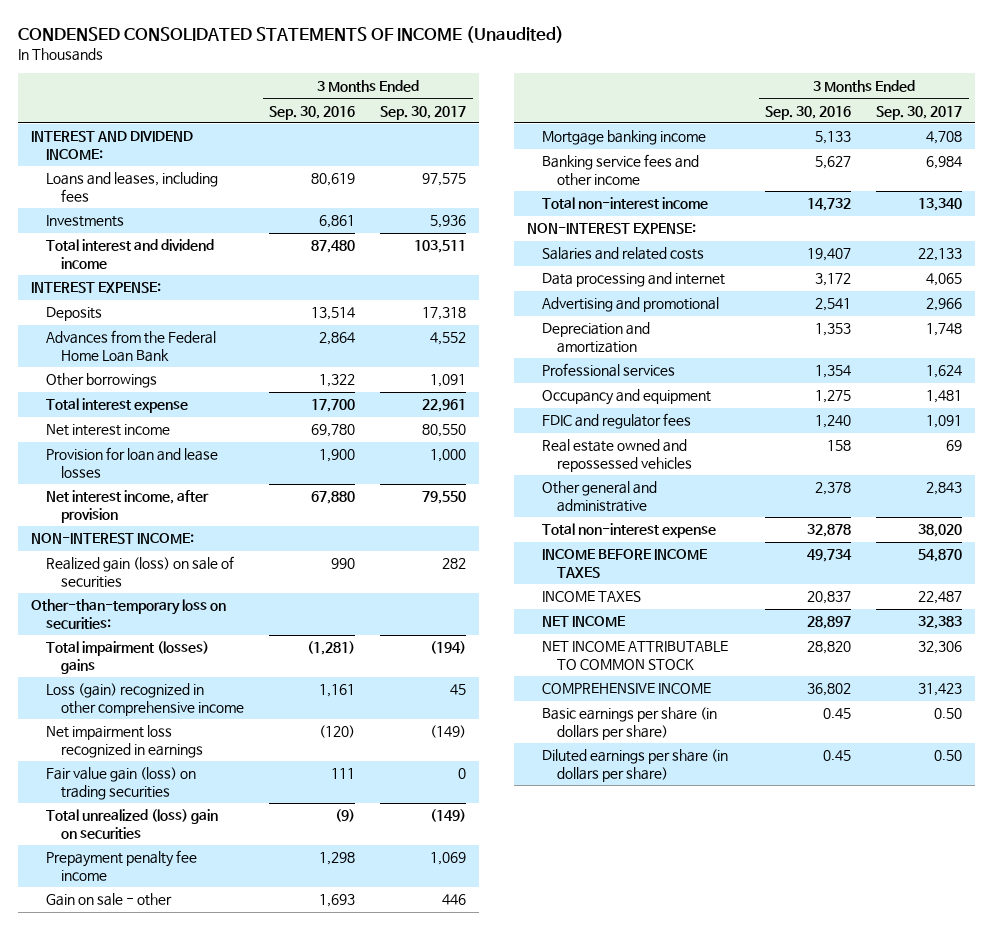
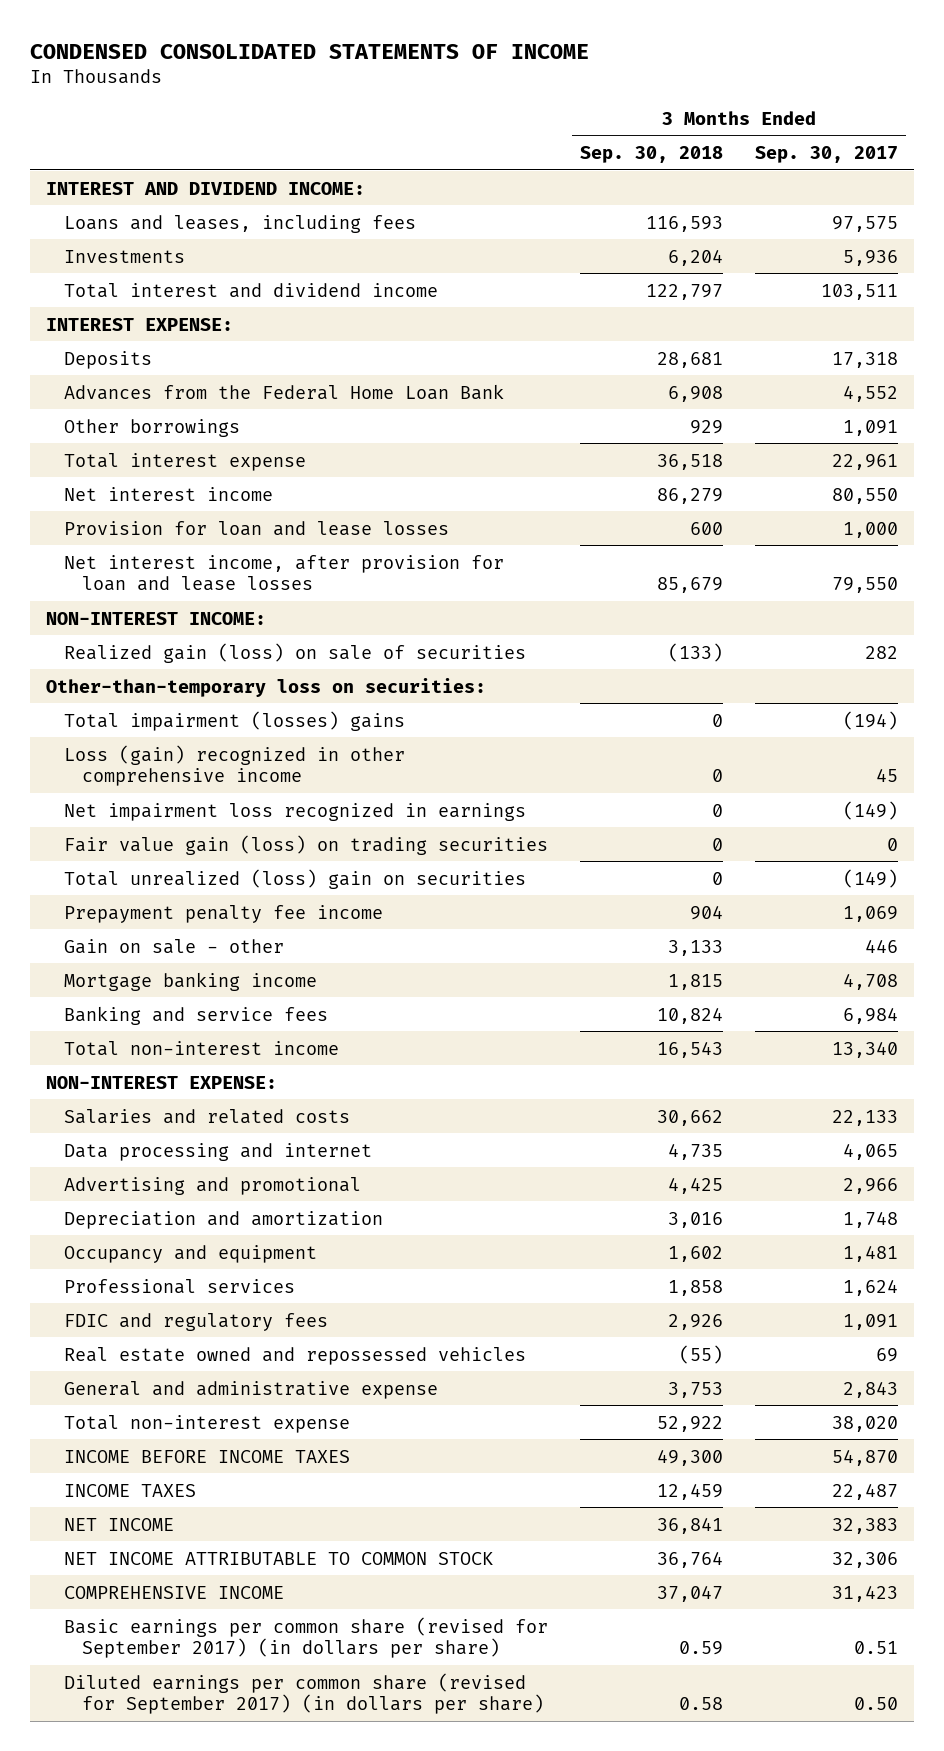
[18,26,565,44] CONDENSED CONSOLIDATED STATEMENTS OF INCOME (Unaudited) -> [30,43,590,59] CONDENSED CONSOLIDATED STATEMENTS OF INCOME
[268,105,355,120] Sep. 30, 2016 -> none
none -> [580,145,724,163] Sep. 30, 2018
[45,490,209,523] Net interest income, after provision -> [64,554,505,591] Net interest income, after provision for loan and lease losses
[541,154,699,186] Banking service fees and other income -> [64,1005,329,1025] Banking and service fees
[541,363,675,378] Professional services -> [64,1278,296,1294] Professional services
[541,413,691,430] FDIC and regulator fees -> [64,1312,329,1331] FDIC and regulatory fees
[541,481,657,512] Other general and administrative -> [64,1380,439,1399] General and administrative expense
[541,707,717,740] Basic earnings per share (in dollars per share) -> [64,1616,549,1658] Basic earnings per common share (revised for September 2017) (in dollars per share)
[934,708,963,720] 0.50 -> [854,1640,899,1654] 0.51
[541,749,728,782] Diluted earnings per share (in dollars per share) -> [64,1672,544,1714] Diluted earnings per common share (revised for September 2017) (in dollars per share)

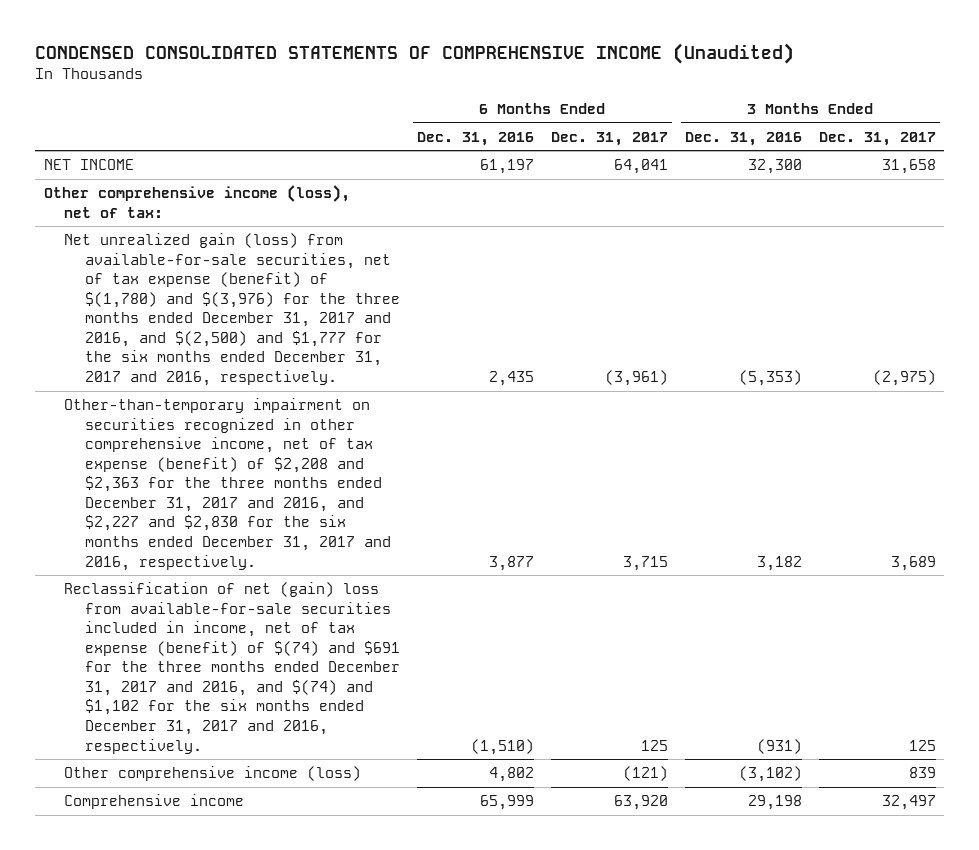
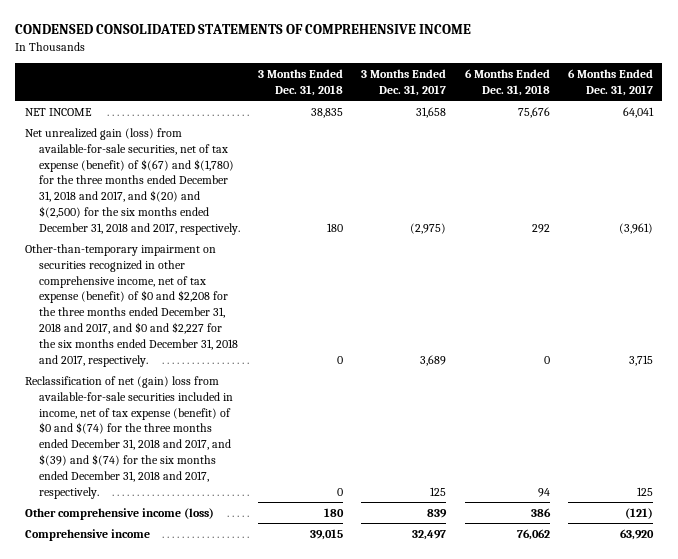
[35,42,795,64] CONDENSED CONSOLIDATED STATEMENTS OF COMPREHENSIVE INCOME (Unaudited) -> [15,24,472,35] CONDENSED CONSOLIDATED STATEMENTS OF COMPREHENSIVE INCOME
[416,131,534,146] Dec. 31, 2016 -> none
[684,131,802,146] Dec. 31, 2016 -> none
none -> [257,68,343,96] 3 Months Ended Dec. 31, 2018
none -> [464,68,550,96] 6 Months Ended Dec. 31, 2018
[43,185,350,218] Other comprehensive income (loss), net of tax: -> none
[64,233,401,387] Net unrealized gain (loss) from available-for-sale securities, net of tax expense (benefit) of $(1,780) and $(3,976) for the three months ended December 31, 2017 and 2016, and $(2,500) and $1,777 for the six months ended December 31, 2017 and 2016, respectively. -> [24,127,240,235] Net unrealized gain (loss) from available-for-sale securities, net of tax expense (benefit) of $(67) and $(1,780) for the three months ended December 31, 2018 and 2017, and $(20) and $(2,500) for the six months ended December 31, 2018 and 2017, respectively.
[64,398,392,571] Other-than-temporary impairment on securities recognized in other comprehensive income, net of tax expense (benefit) of $2,208 and $2,363 for the three months ended December 31, 2017 and 2016, and $2,227 and $2,830 for the six months ended December 31, 2017 and 2016, respectively. -> [24,243,238,367] Other-than-temporary impairment on securities recognized in other comprehensive income, net of tax expense (benefit) of $0 and $2,208 for the three months ended December 31, 2018 and 2017, and $0 and $2,227 for the six months ended December 31, 2018 and 2017, respectively.
[64,582,401,754] Reclassification of net (gain) loss from available-for-sale securities included in income, net of tax expense (benefit) of $(74) and $691 for the three months ended December 31, 2017 and 2016, and $(74) and $1,102 for the six months ended December 31, 2017 and 2016, respectively. -> [24,375,233,499] Reclassification of net (gain) loss from available-for-sale securities included in income, net of tax expense (benefit) of $0 and $(74) for the three months ended December 31, 2018 and 2017, and $(39) and $(74) for the six months ended December 31, 2018 and 2017, respectively.

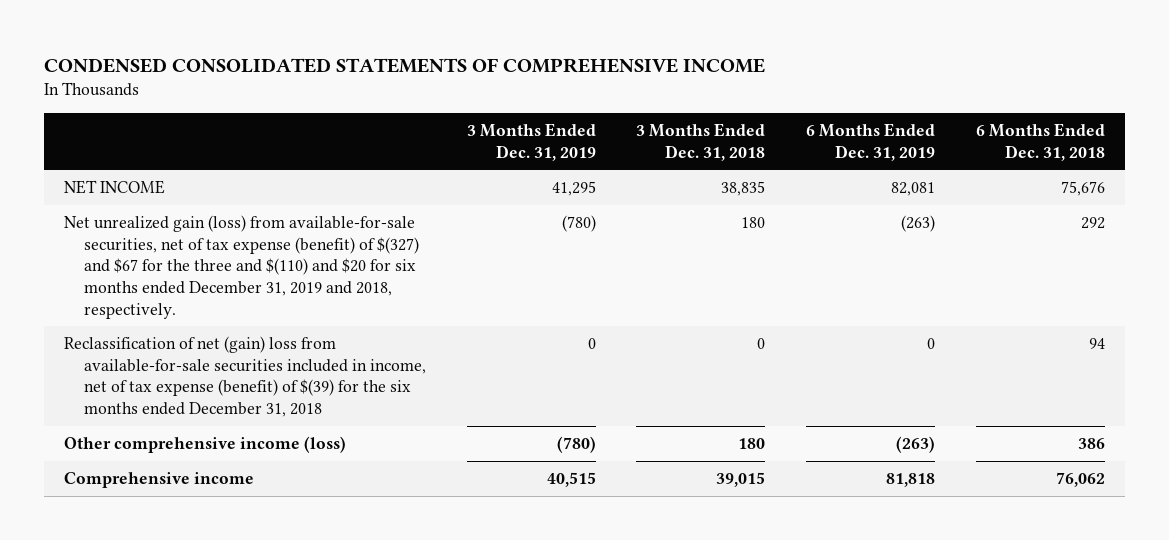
[361,68,447,96] 3 Months Ended Dec. 31, 2017 -> none
[568,68,654,96] 6 Months Ended Dec. 31, 2017 -> none
none -> [466,123,596,161] 3 Months Ended Dec. 31, 2019
none -> [806,123,936,161] 6 Months Ended Dec. 31, 2019
[24,243,238,367] Other-than-temporary impairment on securities recognized in other comprehensive income, net of tax expense (benefit) of $0 and $2,208 for the three months ended December 31, 2018 and 2017, and $0 and $2,227 for the six months ended December 31, 2018 and 2017, respectively. -> none
[24,127,240,235] Net unrealized gain (loss) from available-for-sale securities, net of tax expense (benefit) of $(67) and $(1,780) for the three months ended December 31, 2018 and 2017, and $(20) and $(2,500) for the six months ended December 31, 2018 and 2017, respectively. -> [64,215,420,319] Net unrealized gain (loss) from available-for-sale securities, net of tax expense (benefit) of $(327) and $67 for the three and $(110) and $20 for six months ended December 31, 2019 and 2018, respectively.
[24,375,233,499] Reclassification of net (gain) loss from available-for-sale securities included in income, net of tax expense (benefit) of $0 and $(74) for the three months ended December 31, 2018 and 2017, and $(39) and $(74) for the six months ended December 31, 2018 and 2017, respectively. -> [64,336,427,418] Reclassification of net (gain) loss from available-for-sale securities included in income, net of tax expense (benefit) of $(39) for the six months ended December 31, 2018

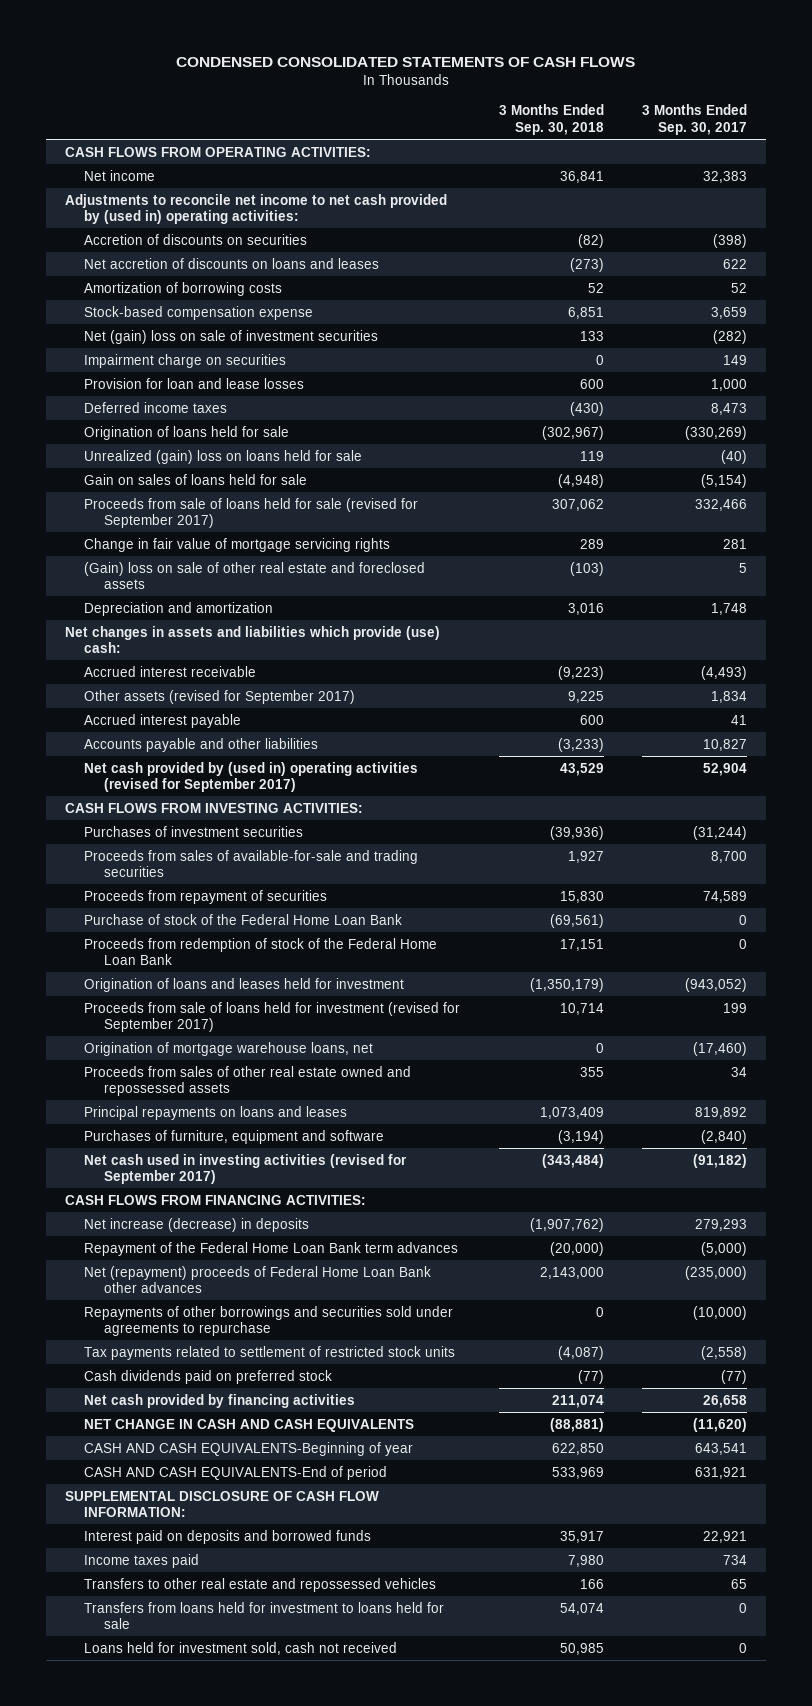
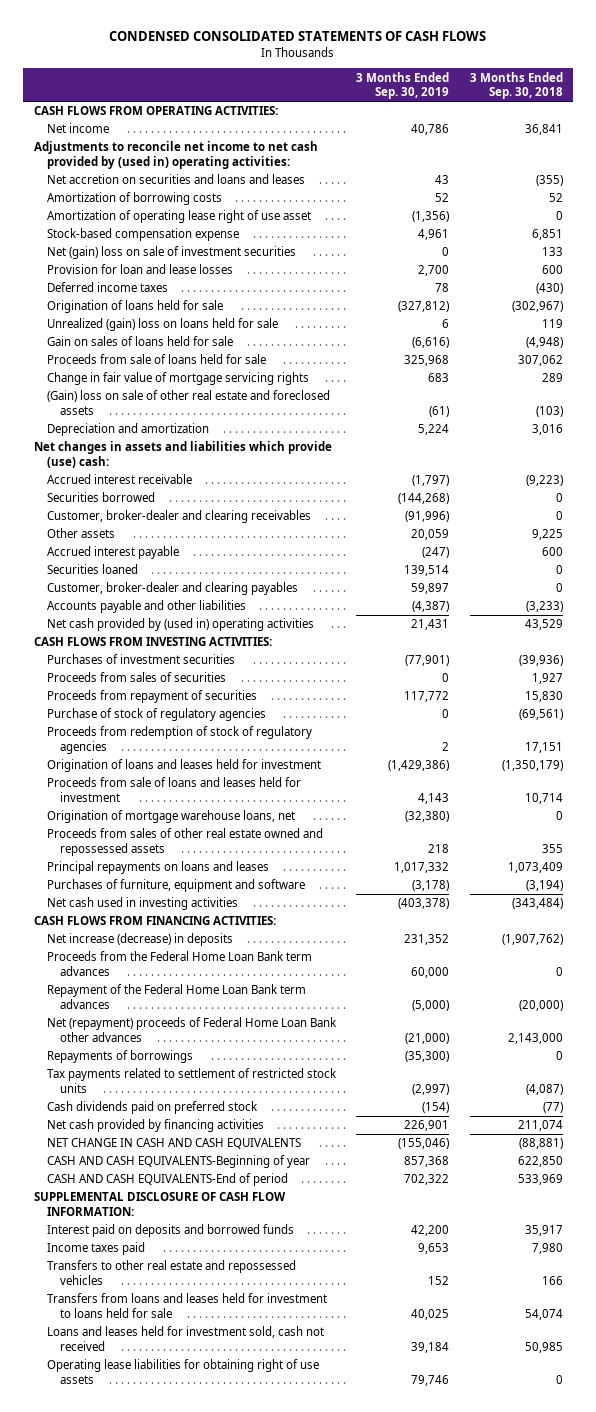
[641,104,747,135] 3 Months Ended Sep. 30, 2017 -> none
none -> [356,71,450,100] 3 Months Ended Sep. 30, 2019
[84,233,308,245] Accretion of discounts on securities -> none
[84,257,380,269] Net accretion of discounts on loans and leases -> [46,174,305,185] Net accretion on securities and loans and leases
[569,257,604,272] (273) -> [535,175,563,187] (355)
none -> [46,210,311,224] Amortization of operating lease right of use asset
[84,353,287,368] Impairment charge on securities -> none
[84,497,419,529] Proceeds from sale of loans held for sale (revised for September 2017) -> [46,354,266,365] Proceeds from sale of loans held for sale
none -> [46,492,155,503] Securities borrowed
none -> [46,510,311,524] Customer, broker-dealer and clearing receivables
[84,689,356,704] Other assets (revised for September 2017) -> [46,528,115,539] Other assets
none -> [46,564,138,575] Securities loaned
none -> [46,582,298,596] Customer, broker-dealer and clearing payables
[84,761,419,793] Net cash provided by (used in) operating activities (revised for September 2017) -> [46,618,314,632] Net cash provided by (used in) operating activities
[84,849,419,878] Proceeds from sales of available-for-sale and trading securities -> [46,672,226,683] Proceeds from sales of securities
[84,913,403,925] Purchase of stock of the Federal Home Loan Bank -> [46,708,266,722] Purchase of stock of regulatory agencies
[84,937,438,966] Proceeds from redemption of stock of the Federal Home Loan Bank -> [46,726,312,755] Proceeds from redemption of stock of regulatory agencies
[84,1001,461,1033] Proceeds from sale of loans held for investment (revised for September 2017) -> [46,777,301,803] Proceeds from sale of loans and leases held for investment
[84,1153,408,1185] Net cash used in investing activities (revised for September 2017) -> [46,897,238,911] Net cash used in investing activities
none -> [46,951,312,977] Proceeds from the Federal Home Loan Bank term advances
[84,1305,454,1337] Repayments of other borrowings and securities sold under agreements to repurchase -> [46,1050,193,1064] Repayments of borrowings
[84,1601,445,1630] Transfers from loans held for investment to loans held for sale -> [46,1293,327,1319] Transfers from loans and leases held for investment to loans held for sale
[84,1641,398,1655] Loans held for investment sold, cash not received -> [46,1326,324,1352] Loans and leases held for investment sold, cash not received
none -> [46,1359,319,1385] Operating lease liabilities for obtaining right of use assets

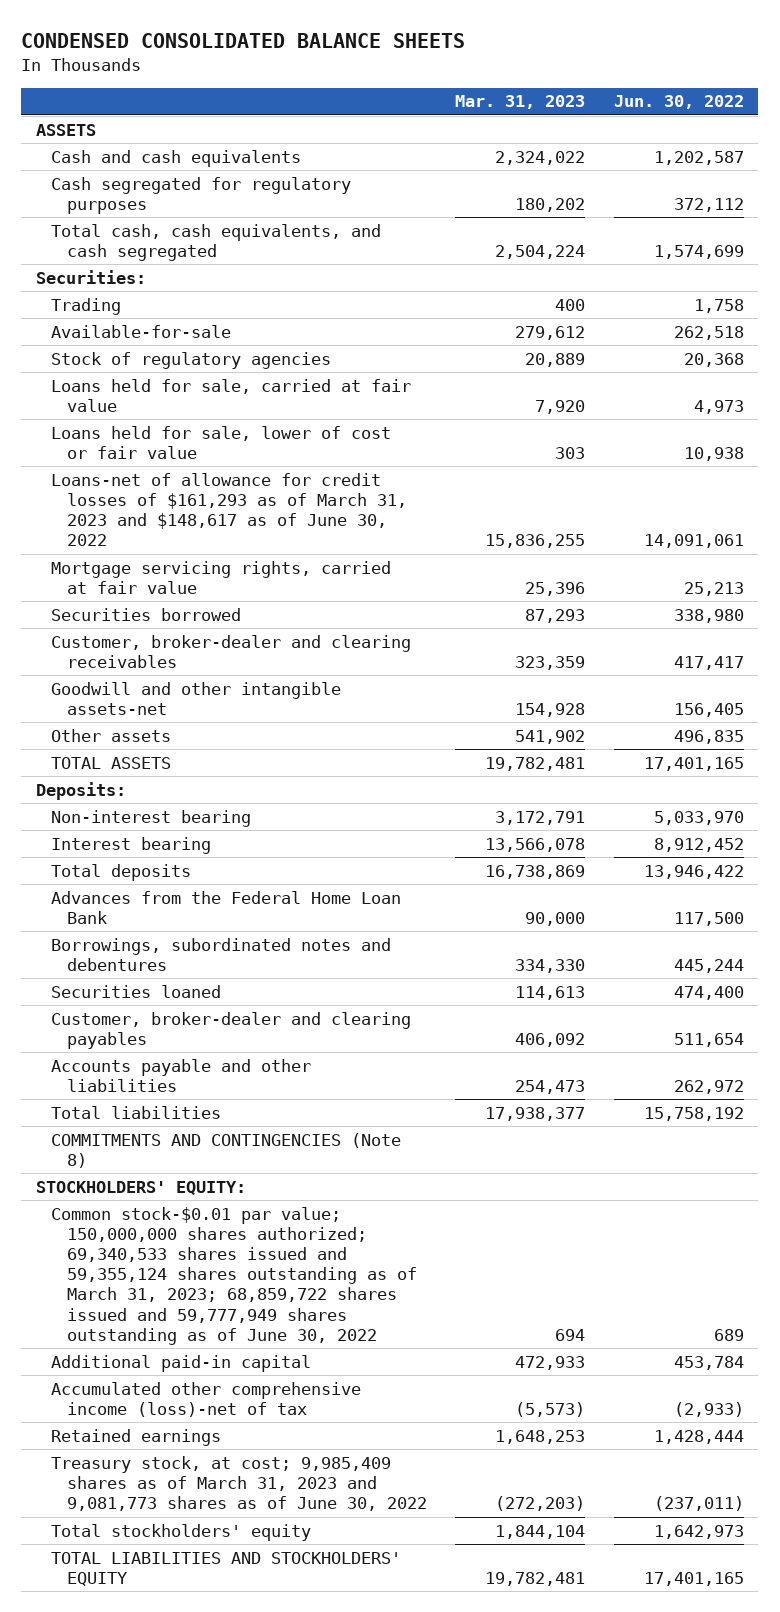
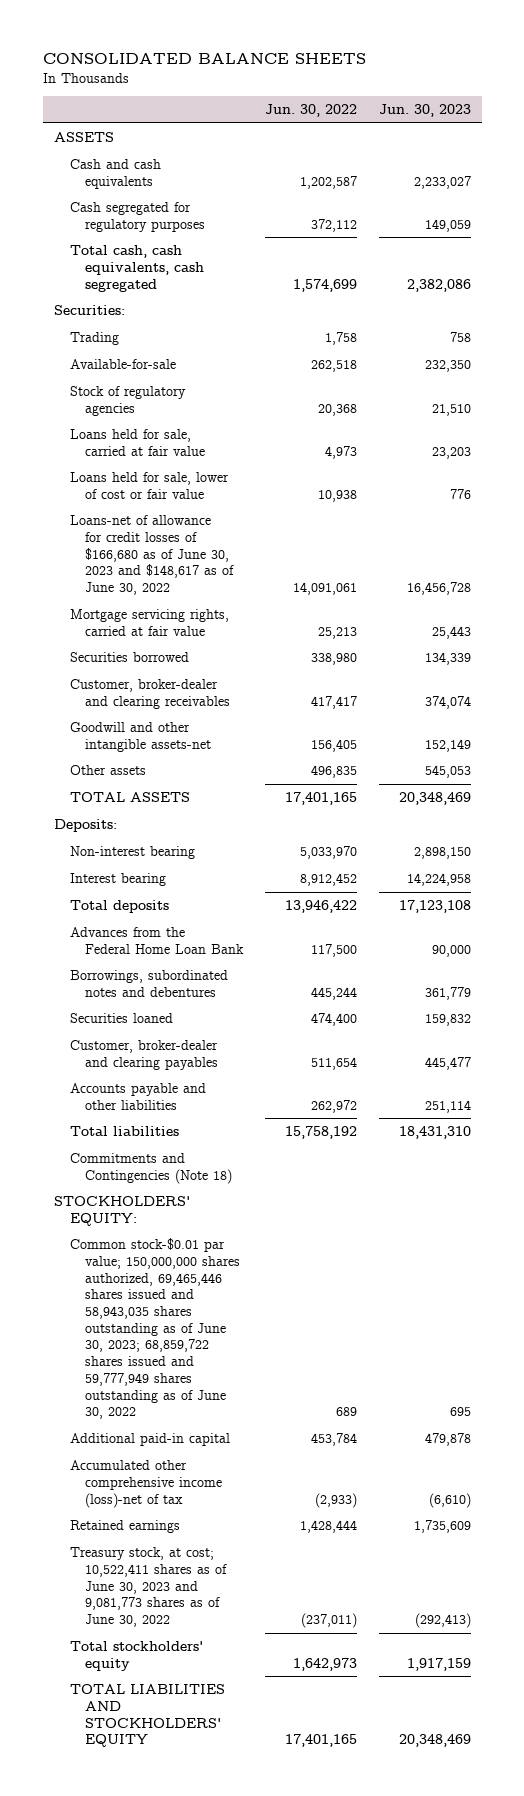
[21,32,466,48] CONDENSED CONSOLIDATED BALANCE SHEETS -> [42,53,366,65] CONSOLIDATED BALANCE SHEETS
[455,95,586,110] Mar. 31, 2023 -> none
none -> [378,104,471,118] Jun. 30, 2023
[51,223,382,261] Total cash, cash equivalents, and cash segregated -> [69,245,205,292] Total cash, cash equivalents, cash segregated
[51,472,407,547] Loans-net of allowance for credit losses of $161,293 as of March 31, 2023 and $148,617 as of June 30, 2022 -> [69,515,235,595] Loans-net of allowance for credit losses of $166,680 as of June 30, 2023 and $148,617 as of June 30, 2022
[51,1132,402,1168] COMMITMENTS AND CONTINGENCIES (Note 8) -> [69,1153,233,1184] Commitments and Contingencies (Note 18)
[51,1206,417,1345] Common stock-$0.01 par value; 150,000,000 shares authorized; 69,340,533 shares issued and 59,355,124 shares outstanding as of March 31, 2023; 68,859,722 shares issued and 59,777,949 shares outstanding as of June 30, 2022 -> [69,1238,241,1420] Common stock-$0.01 par value; 150,000,000 shares authorized, 69,465,446 shares issued and 58,943,035 shares outstanding as of June 30, 2023; 68,859,722 shares issued and 59,777,949 shares outstanding as of June 30, 2022
[51,1455,427,1512] Treasury stock, at cost; 9,985,409 shares as of March 31, 2023 and 9,081,773 shares as of June 30, 2022 -> [69,1547,228,1627] Treasury stock, at cost; 10,522,411 shares as of June 30, 2023 and 9,081,773 shares as of June 30, 2022

